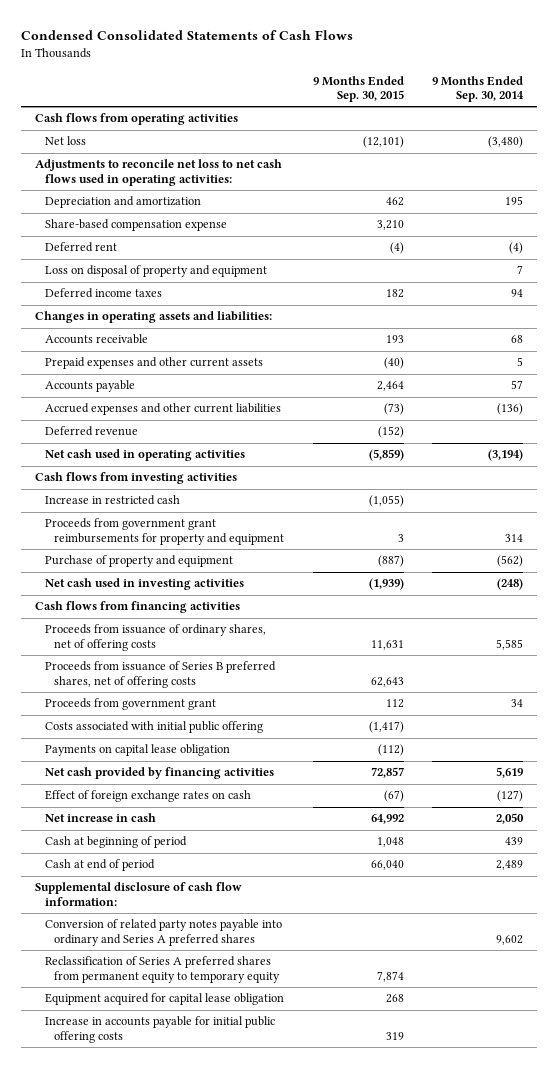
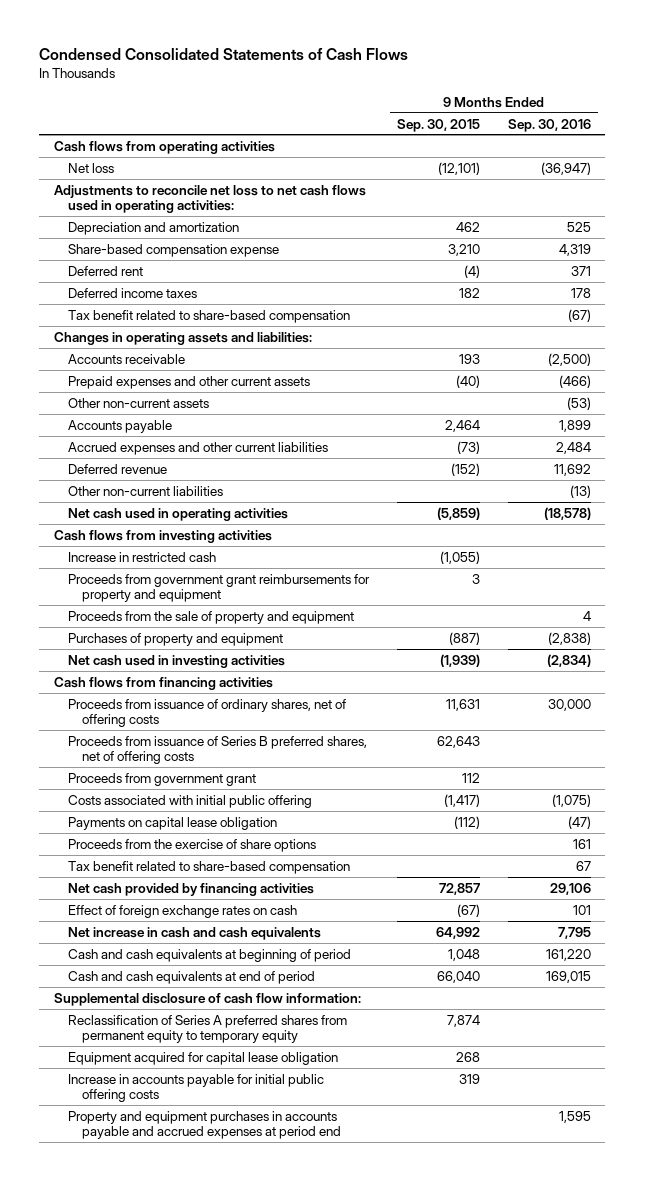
[431,75,524,102] 9 Months Ended Sep. 30, 2014 -> none
none -> [508,118,592,132] Sep. 30, 2016
[44,265,267,278] Loss on disposal of property and equipment -> none
none -> [67,309,350,323] Tax benefit related to share-based compensation
none -> [67,397,209,408] Other non-current assets
none -> [67,485,223,496] Other non-current liabilities
none -> [67,610,354,624] Proceeds from the sale of property and equipment
[44,555,233,568] Purchase of property and equipment -> [67,632,283,646] Purchases of property and equipment
none -> [67,838,316,852] Proceeds from the exercise of share options
none -> [67,860,350,874] Tax benefit related to share-based compensation
[44,813,156,823] Net increase in cash -> [67,926,321,940] Net increase in cash and cash equivalents
[44,836,187,849] Cash at beginning of period -> [67,948,351,962] Cash and cash equivalents at beginning of period
[44,859,155,872] Cash at end of period -> [67,970,315,984] Cash and cash equivalents at end of period
[44,919,282,946] Conversion of related party notes payable into ordinary and Series A preferred shares -> none
none -> [67,1110,342,1140] Property and equipment purchases in accounts payable and accrued expenses at period end

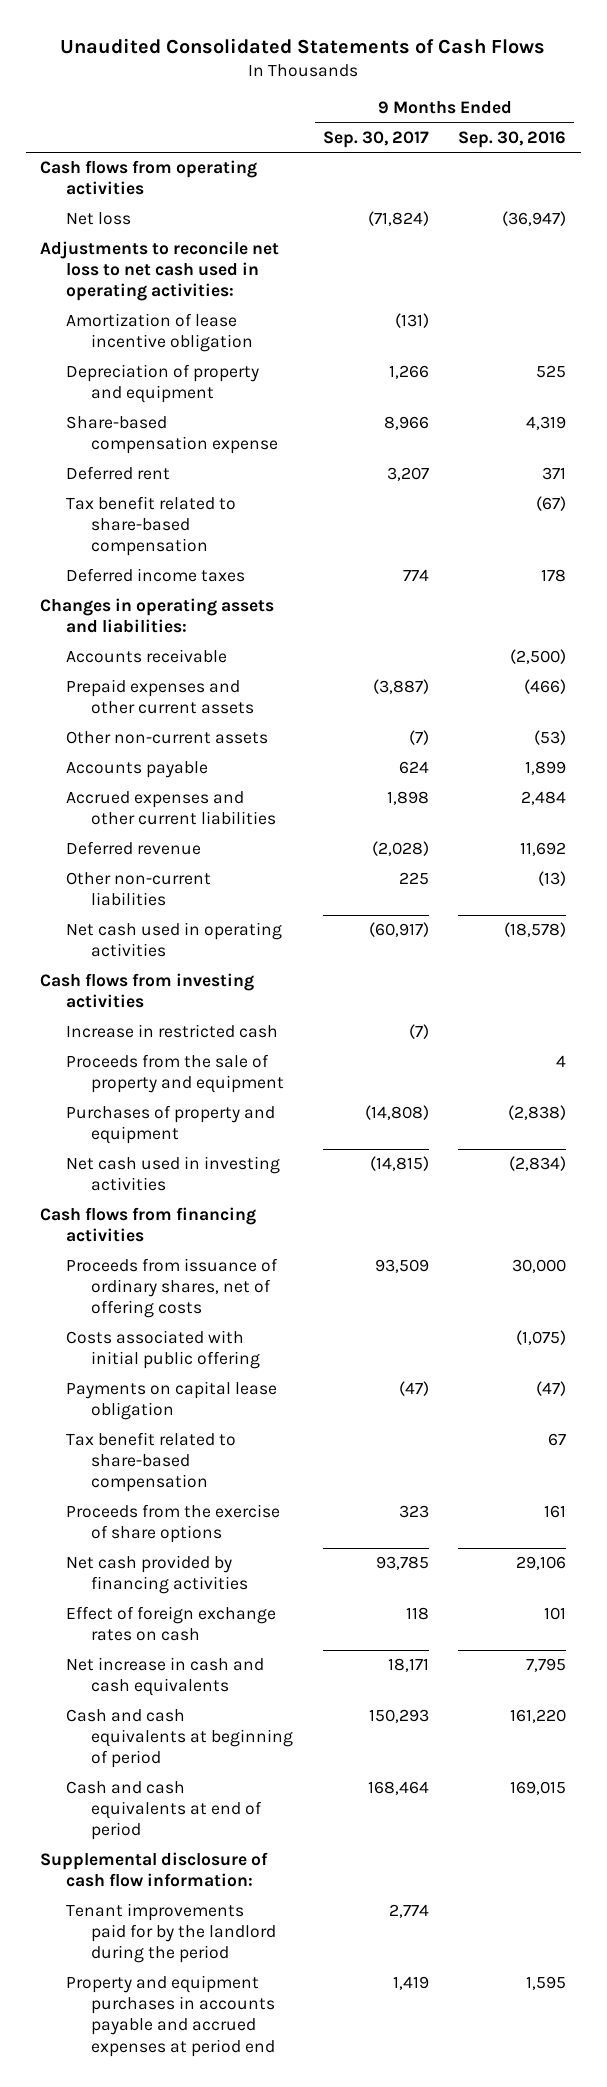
[39,48,409,61] Condensed Consolidated Statements of Cash Flows -> [60,37,546,54] Unaudited Consolidated Statements of Cash Flows
[397,118,481,132] Sep. 30, 2015 -> none
none -> [322,131,429,149] Sep. 30, 2017
[53,184,366,214] Adjustments to reconcile net loss to net cash flows used in operating activities: -> [40,241,280,302] Adjustments to reconcile net loss to net cash used in operating activities:
none -> [65,313,254,353] Amortization of lease incentive obligation
[67,221,239,235] Depreciation and amortization -> [65,364,259,404] Depreciation of property and equipment
[67,287,197,298] Deferred income taxes -> [65,568,245,583] Deferred income taxes
[67,573,370,603] Proceeds from government grant reimbursements for property and equipment -> none
[67,735,367,765] Proceeds from issuance of Series B preferred shares, net of offering costs -> none
[67,772,256,786] Proceeds from government grant -> none
[67,838,316,852] Proceeds from the exercise of share options -> [65,1504,280,1544] Proceeds from the exercise of share options
[67,1014,347,1044] Reclassification of Series A preferred shares from permanent equity to temporary equity -> none
[67,1051,338,1065] Equipment acquired for capital lease obligation -> none
[67,1073,324,1103] Increase in accounts payable for initial public offering costs -> none
none -> [65,1903,277,1964] Tenant improvements paid for by the landlord during the period

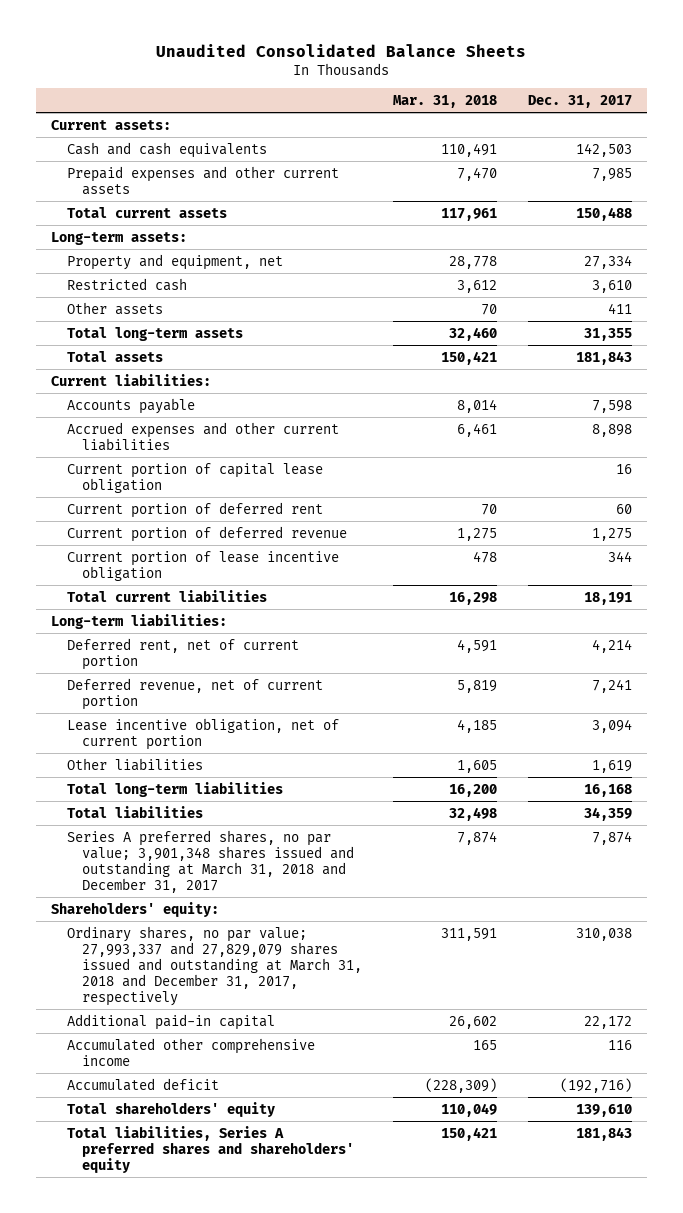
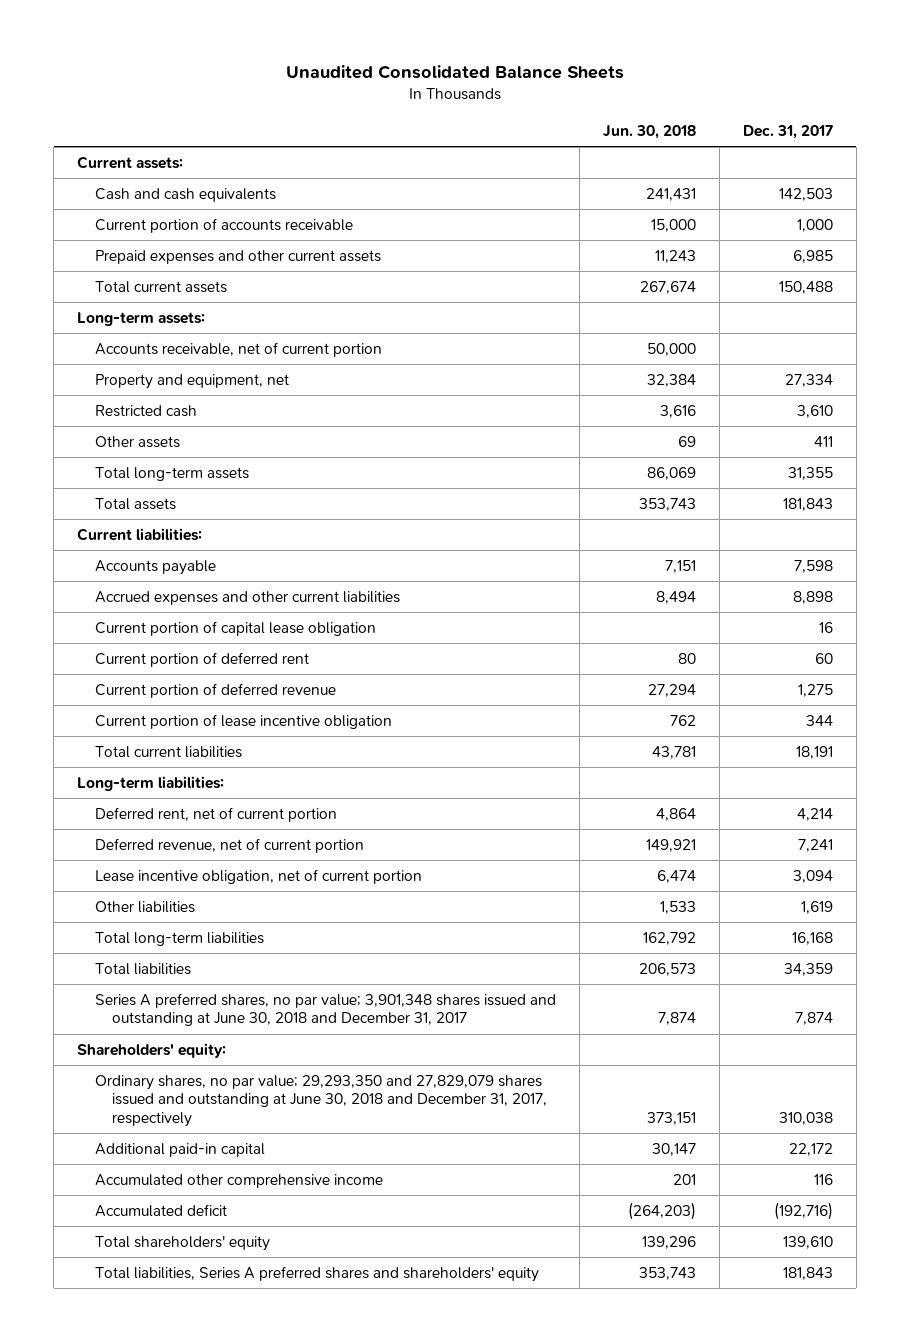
[393,94,498,108] Mar. 31, 2018 -> none
none -> [602,124,696,139] Jun. 30, 2018
none -> [94,217,353,233] Current portion of accounts receivable
[591,167,632,181] 7,985 -> [792,249,833,263] 6,985
none -> [94,341,382,357] Accounts receivable, net of current portion
[66,829,355,893] Series A preferred shares, no par value; 3,901,348 shares issued and outstanding at March 31, 2018 and December 31, 2017 -> [94,992,556,1027] Series A preferred shares, no par value; 3,901,348 shares issued and outstanding at June 30, 2018 and December 31, 2017
[66,925,363,1006] Ordinary shares, no par value; 27,993,337 and 27,829,079 shares issued and outstanding at March 31, 2018 and December 31, 2017, respectively -> [94,1074,547,1127] Ordinary shares, no par value; 29,293,350 and 27,829,079 shares issued and outstanding at June 30, 2018 and December 31, 2017, respectively

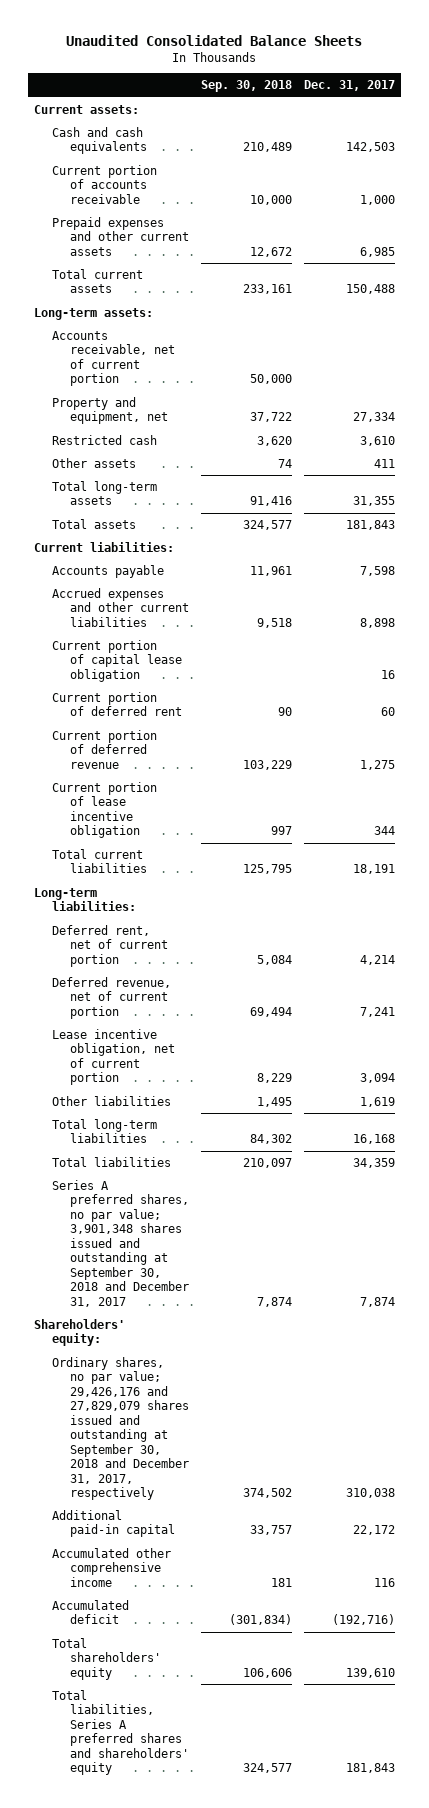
[602,124,696,139] Jun. 30, 2018 -> none
none -> [200,80,292,93] Sep. 30, 2018
[94,992,556,1027] Series A preferred shares, no par value; 3,901,348 shares issued and outstanding at June 30, 2018 and December 31, 2017 -> [51,1179,189,1307] Series A preferred shares, no par value; 3,901,348 shares issued and outstanding at September 30, 2018 and December 31, 2017
[94,1074,547,1127] Ordinary shares, no par value; 29,293,350 and 27,829,079 shares issued and outstanding at June 30, 2018 and December 31, 2017, respectively -> [51,1356,189,1500] Ordinary shares, no par value; 29,426,176 and 27,829,079 shares issued and outstanding at September 30, 2018 and December 31, 2017, respectively

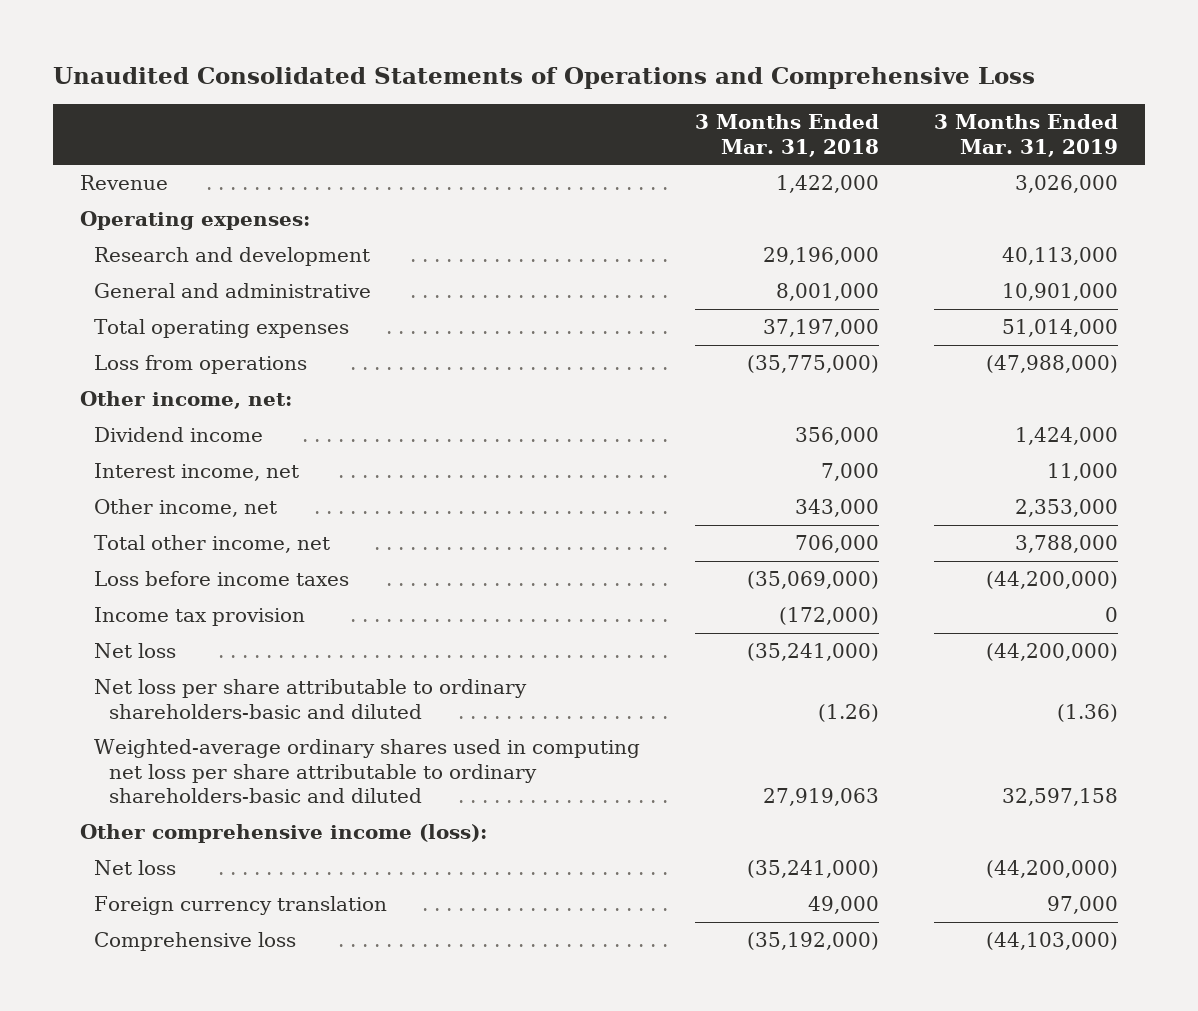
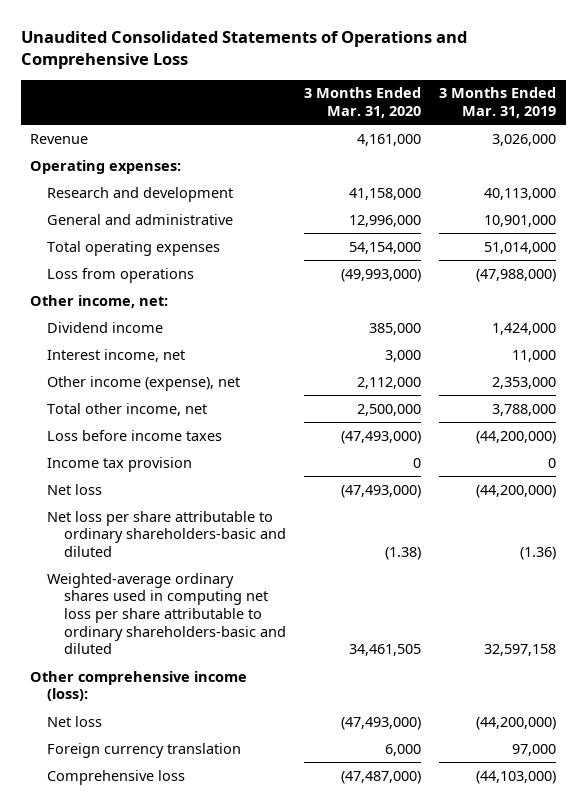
[695,113,880,157] 3 Months Ended Mar. 31, 2018 -> none
none -> [303,87,421,119] 3 Months Ended Mar. 31, 2020
[94,499,278,518] Other income, net -> [46,375,240,391] Other income (expense), net

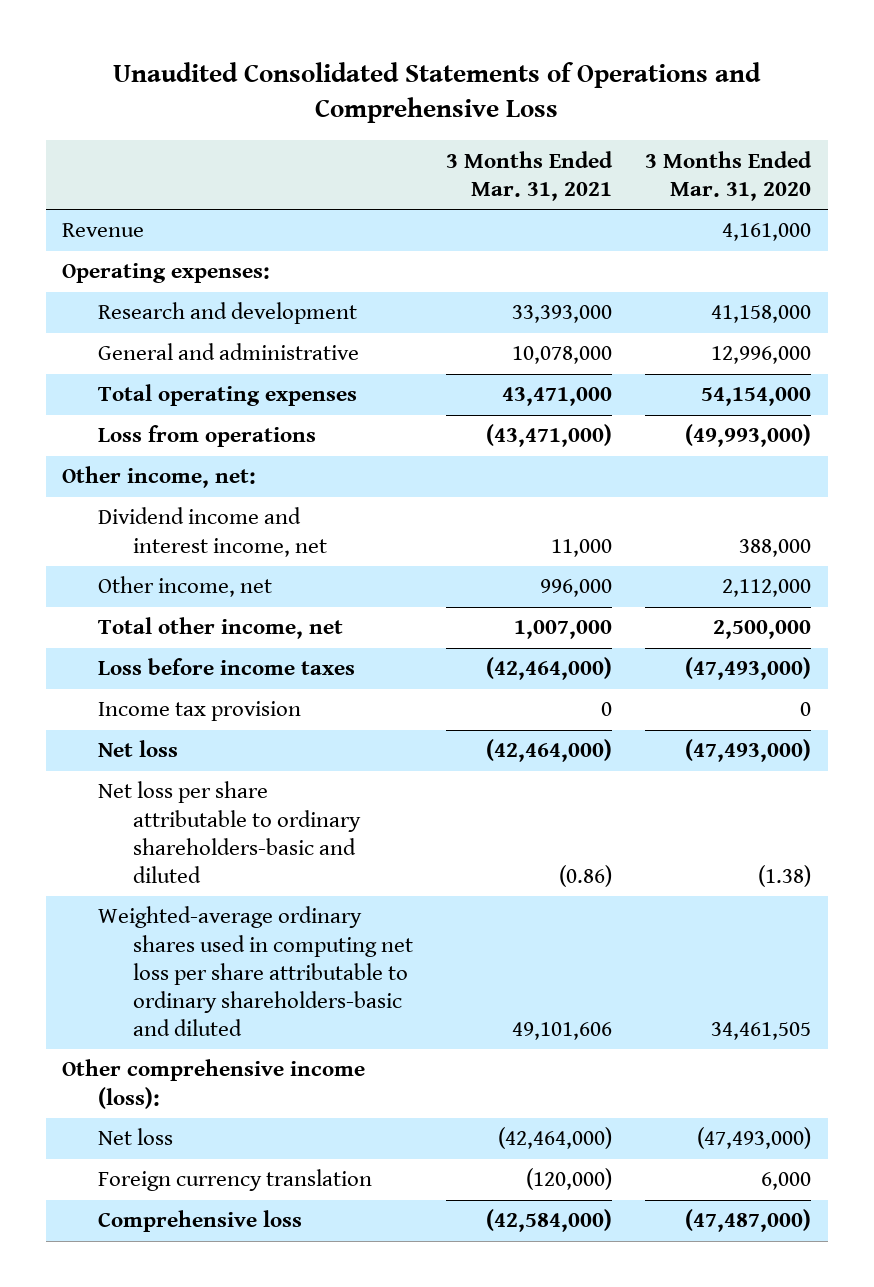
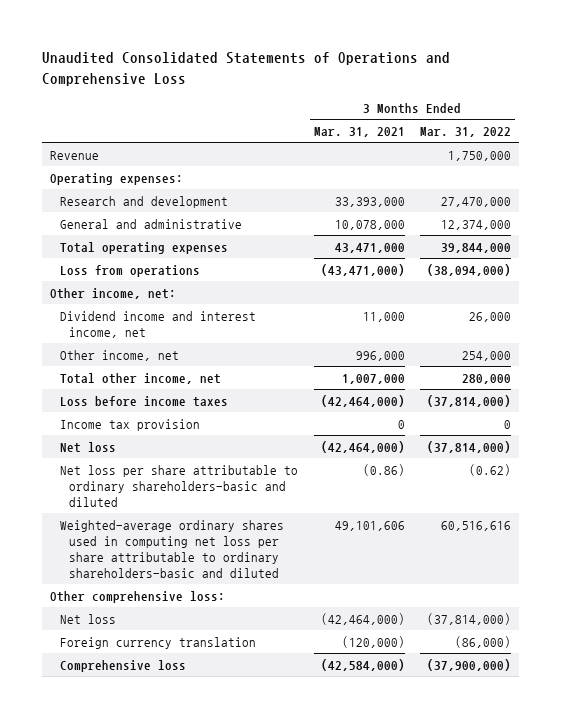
[645,150,813,201] 3 Months Ended Mar. 31, 2020 -> none
none -> [420,126,512,137] Mar. 31, 2022
[62,1059,366,1109] Other comprehensive income (loss): -> [50,590,226,603] Other comprehensive loss:

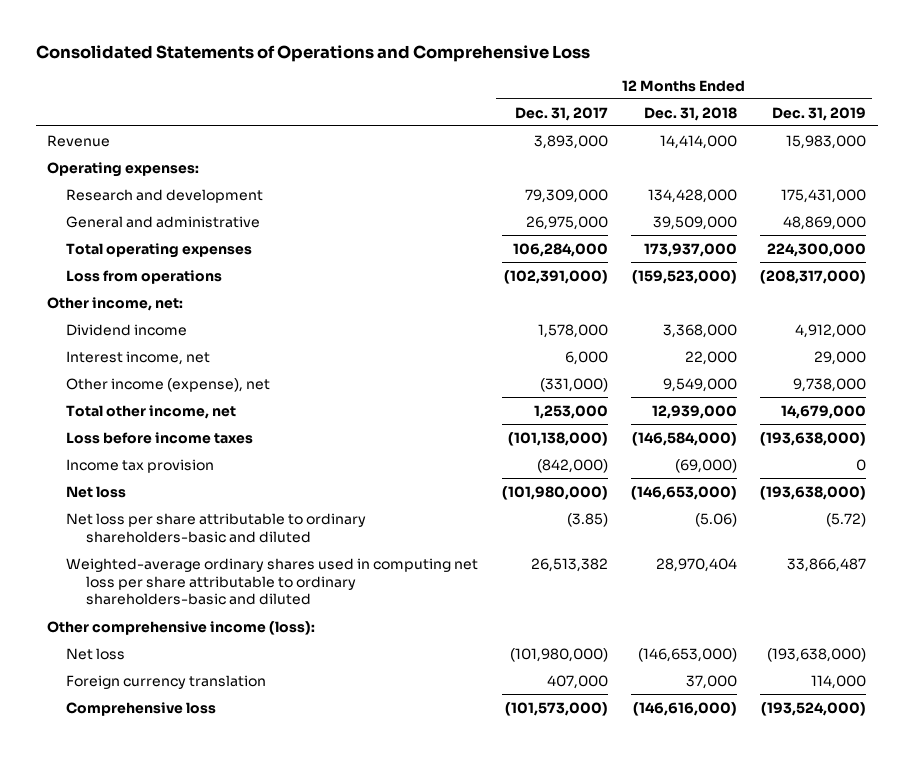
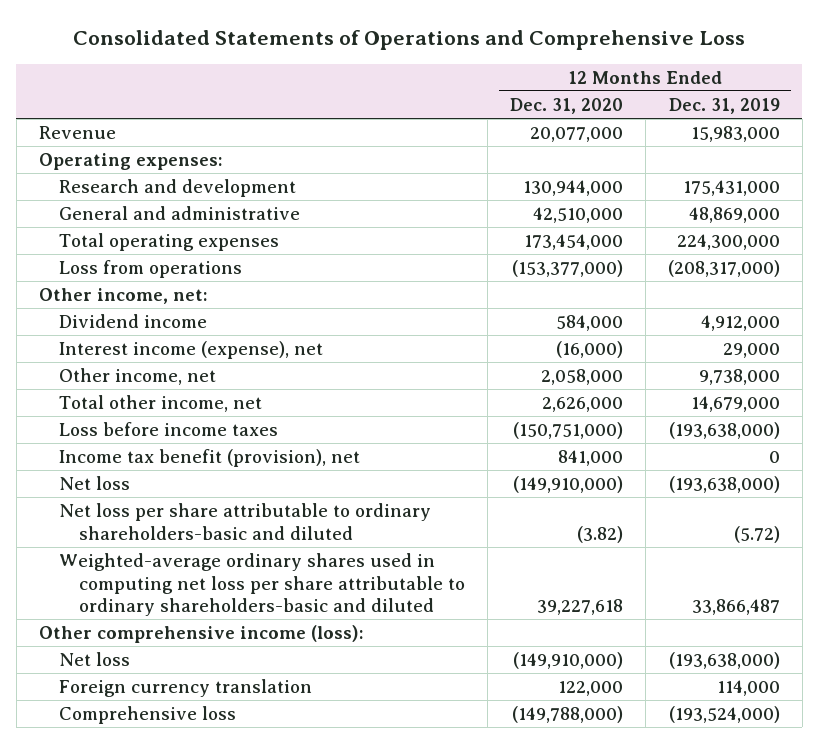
[514,106,608,121] Dec. 31, 2017 -> none
[644,106,738,121] Dec. 31, 2018 -> none
none -> [509,98,623,115] Dec. 31, 2020
[66,350,211,365] Interest income, net -> [58,341,323,360] Interest income (expense), net
[66,377,271,392] Other income (expense), net -> [58,368,216,386] Other income, net
[66,458,215,473] Income tax provision -> [58,449,360,468] Income tax benefit (provision), net

